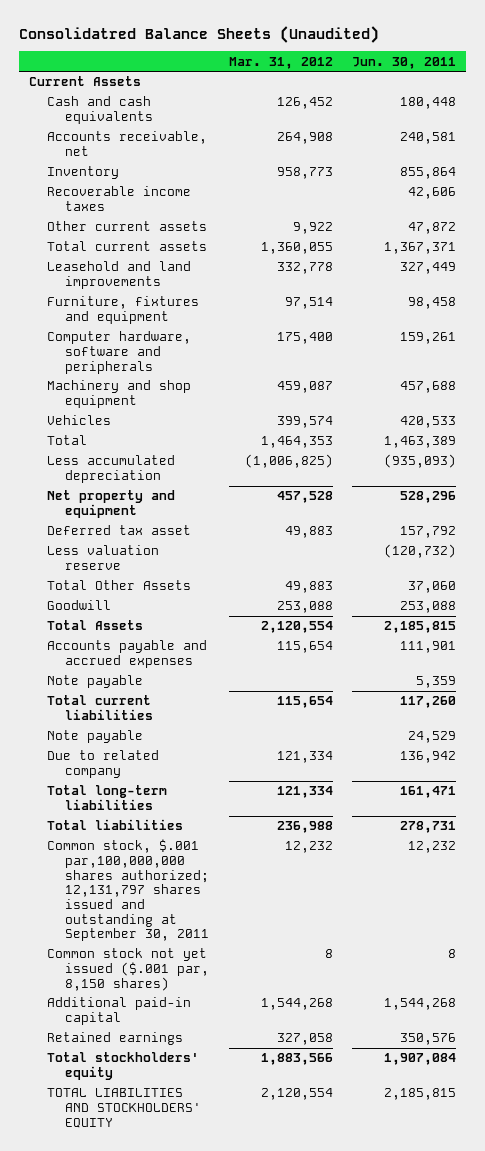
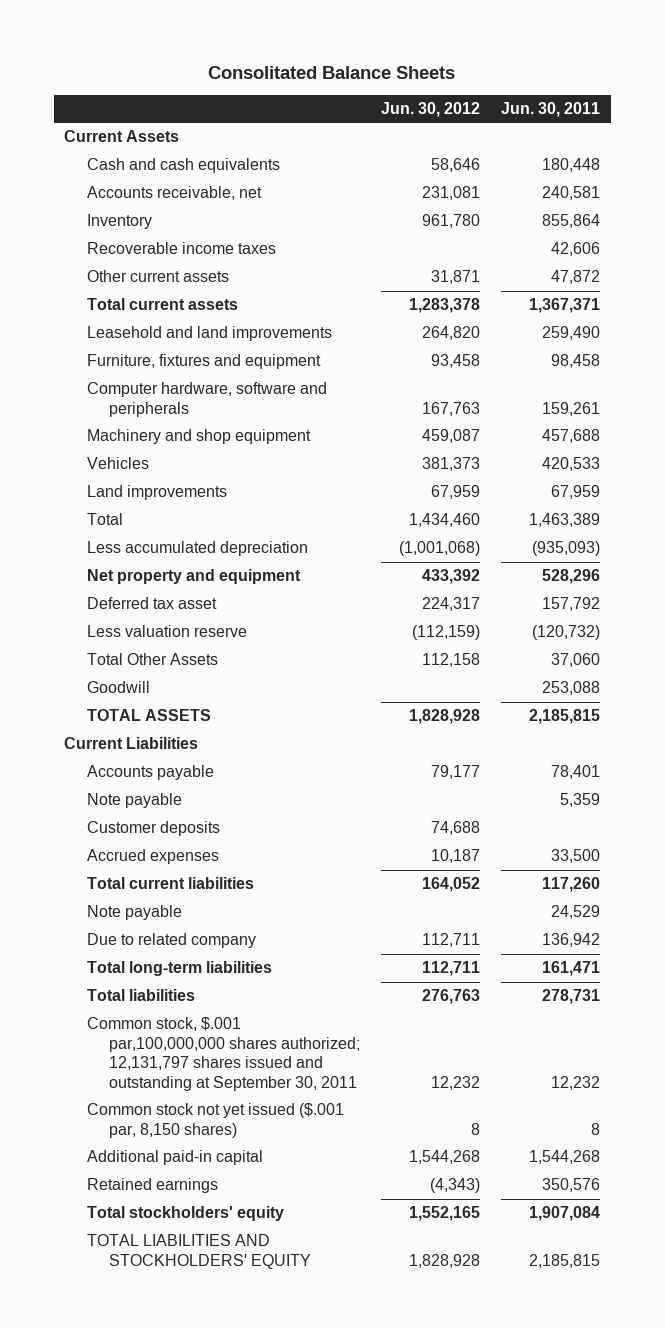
[19,25,380,43] Consolidatred Balance Sheets (Unaudited) -> [208,65,456,79] Consolitated Balance Sheets
[228,56,333,69] Mar. 31, 2012 -> none
none -> [381,101,481,117] Jun. 30, 2012
[400,262,457,275] 327,449 -> [542,326,601,341] 259,490
none -> [86,485,227,501] Land improvements
[47,640,208,669] Accounts payable and accrued expenses -> none
[47,620,144,631] Total Assets -> [86,709,211,722] TOTAL ASSETS
none -> [64,737,199,750] Current Liabilities
none -> [86,765,214,781] Accounts payable
none -> [86,821,220,837] Customer deposits
none -> [86,849,219,865] Accrued expenses

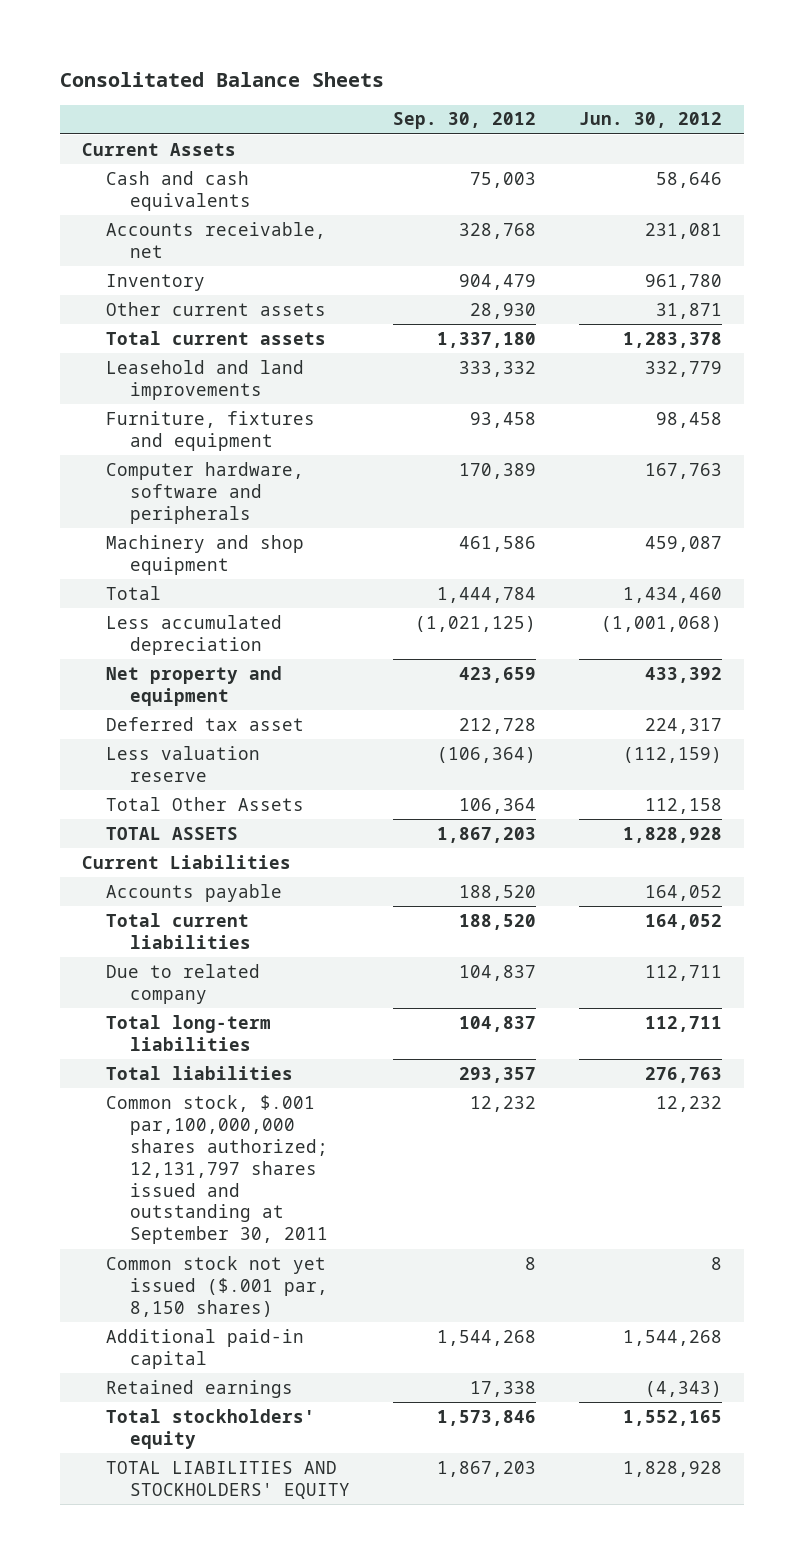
[501,101,601,117] Jun. 30, 2011 -> none
none -> [393,112,537,130] Sep. 30, 2012
[86,242,276,255] Recoverable income taxes -> none
[422,326,481,341] 264,820 -> [645,360,723,377] 332,779
[431,354,481,369] 93,458 -> [656,411,723,428] 98,458
[86,457,149,470] Vehicles -> none
[86,485,227,501] Land improvements -> none
[86,681,150,694] Goodwill -> none
[86,793,182,809] Note payable -> none
[86,821,220,837] Customer deposits -> none
[86,849,219,865] Accrued expenses -> none
[431,765,481,780] 79,177 -> [645,884,723,901] 164,052
[86,905,182,921] Note payable -> none

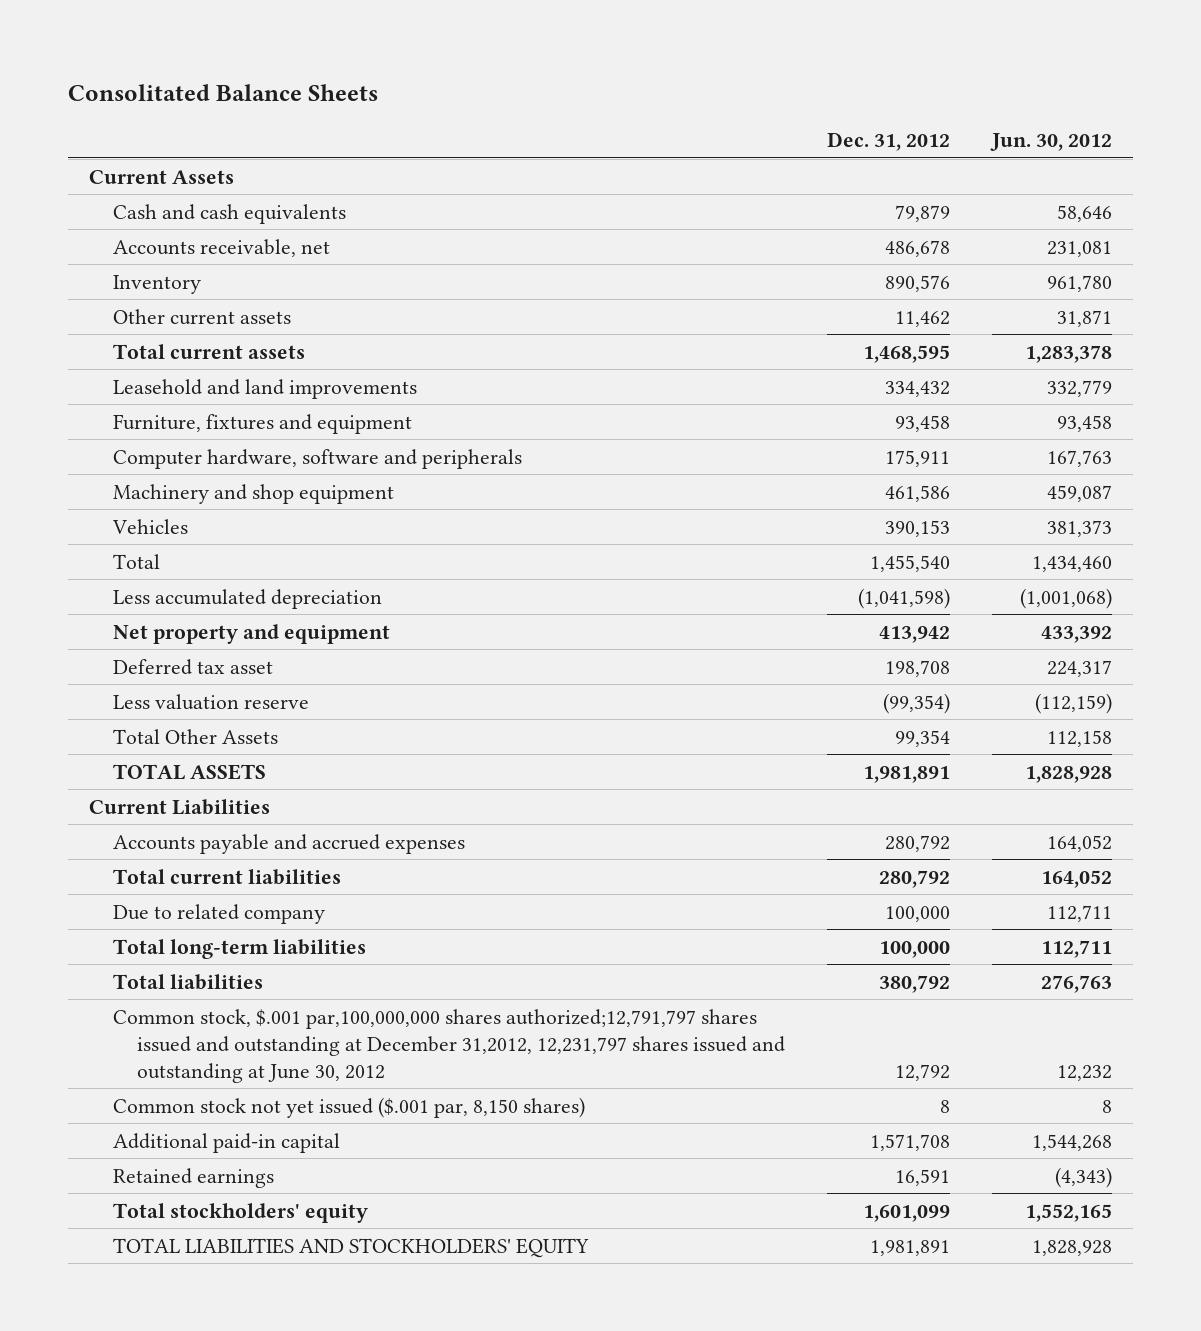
[393,112,537,130] Sep. 30, 2012 -> none
none -> [827,132,951,152] Dec. 31, 2012
[656,411,723,428] 98,458 -> [1057,414,1113,432] 93,458
none -> [111,518,188,534] Vehicles
[105,883,282,902] Accounts payable -> [112,833,465,854] Accounts payable and accrued expenses
[105,1094,328,1245] Common stock, $.001 par,100,000,000 shares authorized; 12,131,797 shares issued and outstanding at September 30, 2011 -> [112,1008,786,1083] Common stock, $.001 par,100,000,000 shares authorized;12,791,797 shares issued and outstanding at December 31,2012, 12,231,797 shares issued and outstanding at June 30, 2012

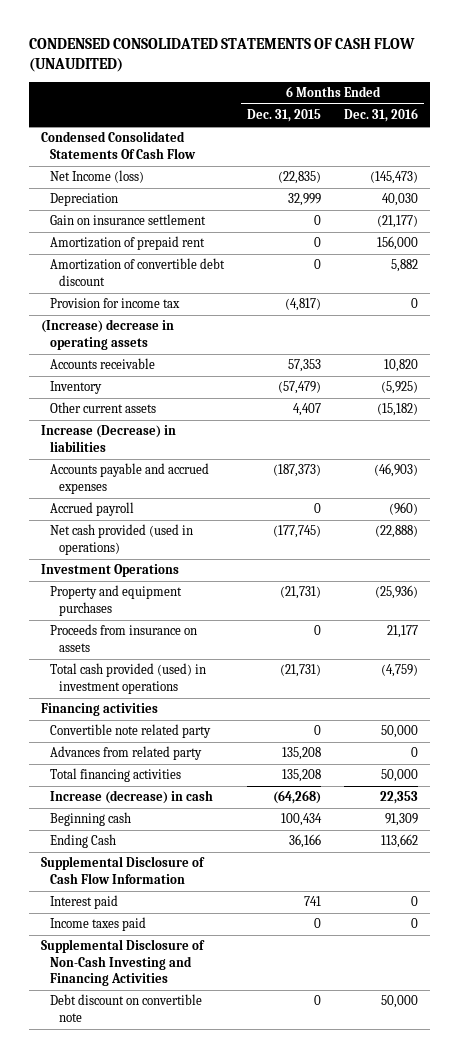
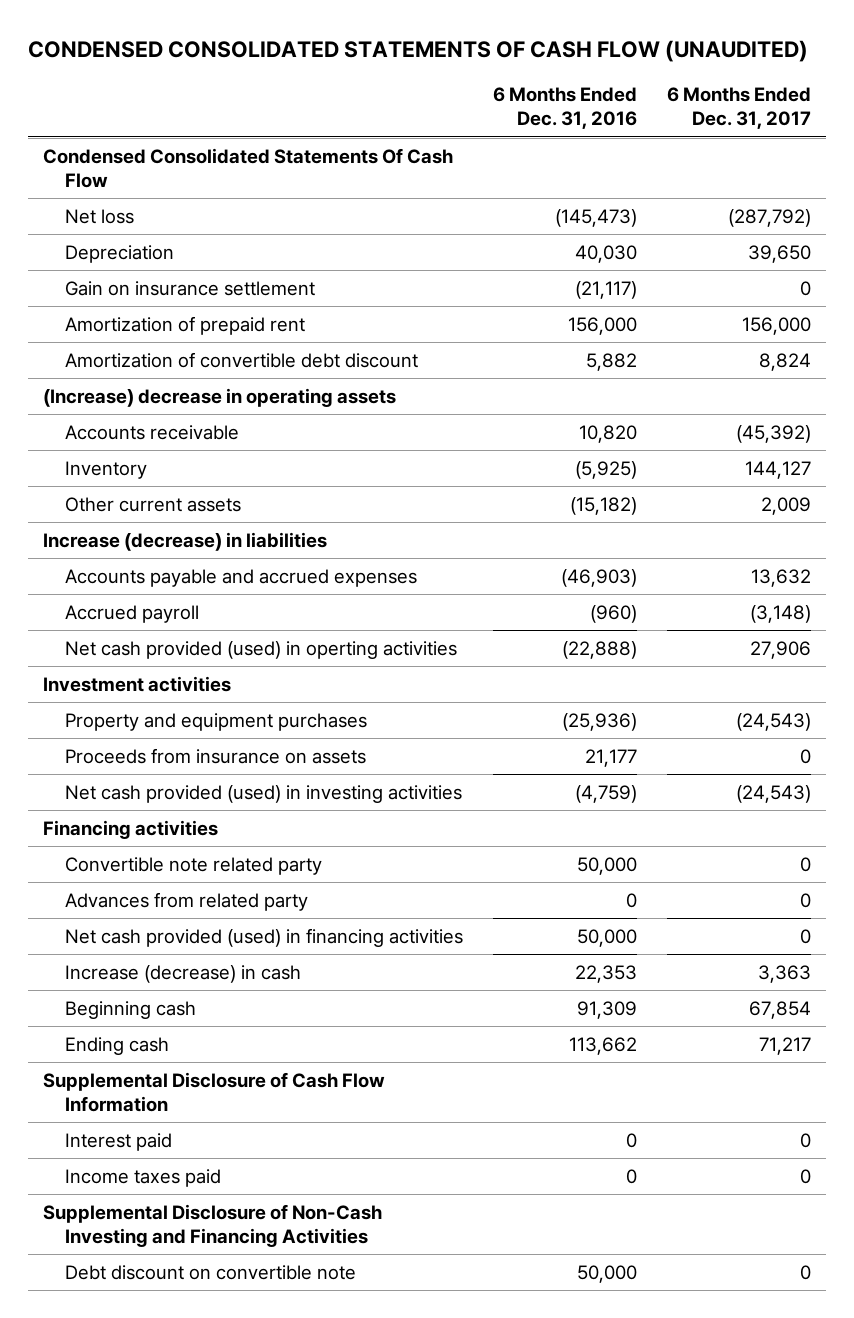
[246,109,321,123] Dec. 31, 2015 -> none
none -> [667,87,812,130] 6 Months Ended Dec. 31, 2017
[49,170,144,184] Net Income (loss) -> [65,208,135,224] Net loss
[377,215,419,229] (21,177) -> [575,280,638,299] (21,117)
[49,298,180,309] Provision for income tax -> none
[40,425,176,452] Increase (Decrease) in liabilities -> [42,531,327,551] Increase (decrease) in liabilities
[49,524,193,555] Net cash provided (used in operations) -> [65,640,458,659] Net cash provided (used) in operting activities
[40,564,179,578] Investment Operations -> [42,675,231,692] Investment activities
[49,663,206,694] Total cash provided (used) in investment operations -> [65,784,463,803] Net cash provided (used) in investing activities
[49,768,181,783] Total financing activities -> none
none -> [65,927,464,947] Net cash provided (used) in financing activities
[49,834,116,849] Ending Cash -> [65,1036,170,1055] Ending cash

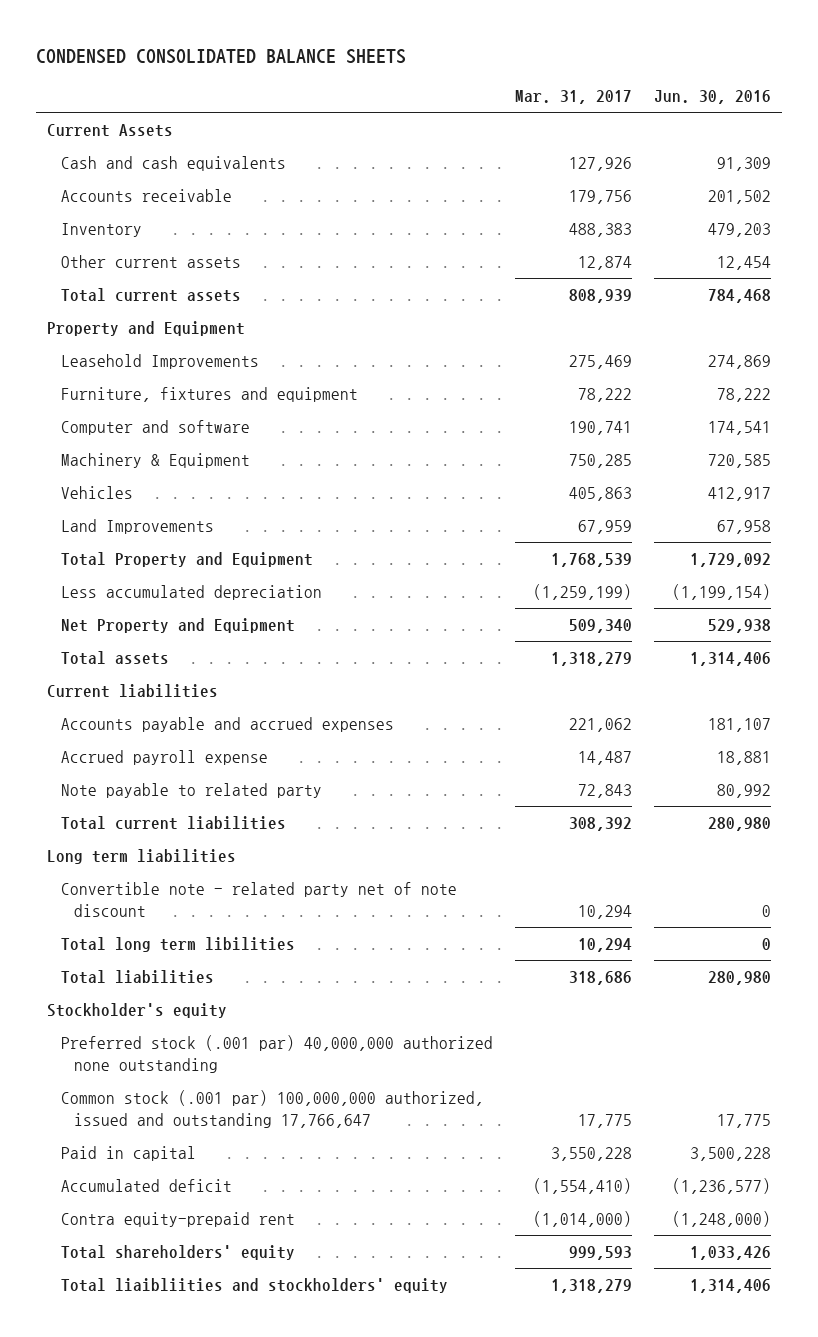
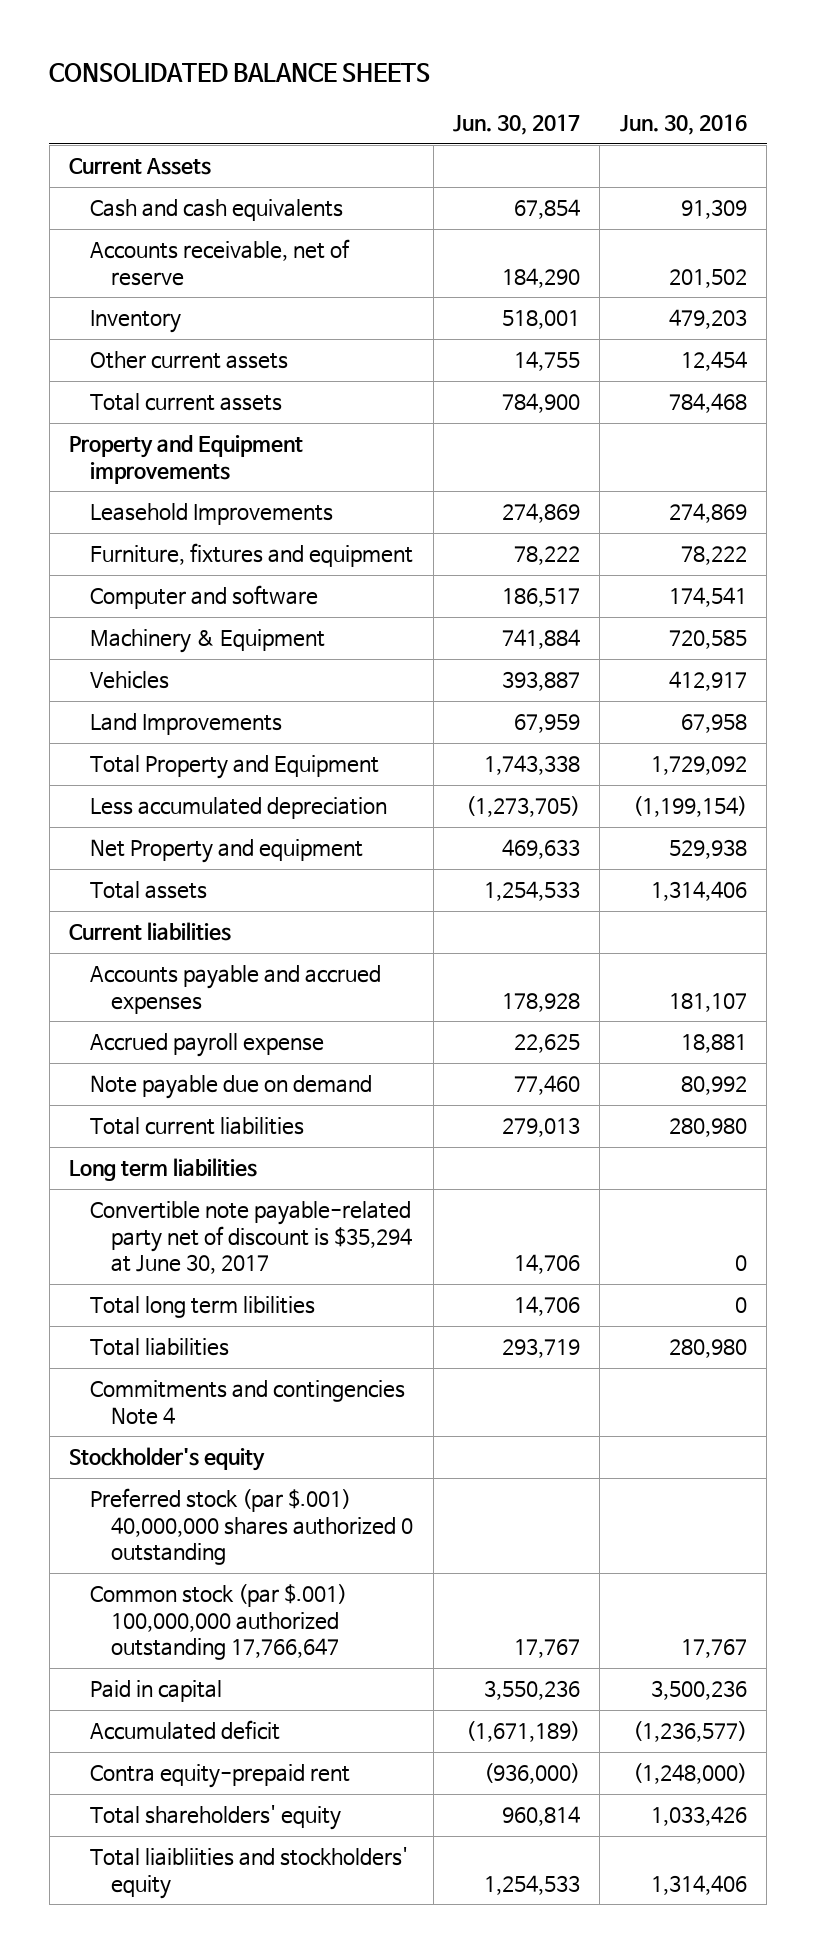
[36,49,407,65] CONDENSED CONSOLIDATED BALANCE SHEETS -> [49,63,431,83] CONSOLIDATED BALANCE SHEETS
[514,90,632,105] Mar. 31, 2017 -> none
none -> [452,114,580,136] Jun. 30, 2017
[60,188,232,202] Accounts receivable -> [90,239,351,286] Accounts receivable, net of reserve
[47,320,246,336] Property and Equipment -> [69,435,304,484] Property and Equipment improvements
[60,617,295,633] Net Property and Equipment -> [90,839,364,864] Net Property and equipment
[60,782,322,798] Note payable to related party -> [90,1075,373,1100] Note payable due on demand
[60,881,457,917] Convertible note - related party net of note discount -> [90,1201,413,1274] Convertible note payable-related party net of discount is $35,294 at June 30, 2017
none -> [90,1380,406,1425] Commitments and contingencies Note 4
[60,1034,493,1073] Preferred stock (.001 par) 40,000,000 authorized none outstanding -> [90,1488,414,1565] Preferred stock (par $.001) 40,000,000 shares authorized 0 outstanding
[60,1089,484,1128] Common stock (.001 par) 100,000,000 authorized, issued and outstanding 17,766,647 -> [90,1584,348,1660] Common stock (par $.001) 100,000,000 authorized outstanding 17,766,647
[716,1113,771,1128] 17,775 -> [680,1638,747,1658] 17,767
[689,1146,771,1161] 3,500,228 -> [650,1680,747,1701] 3,500,236

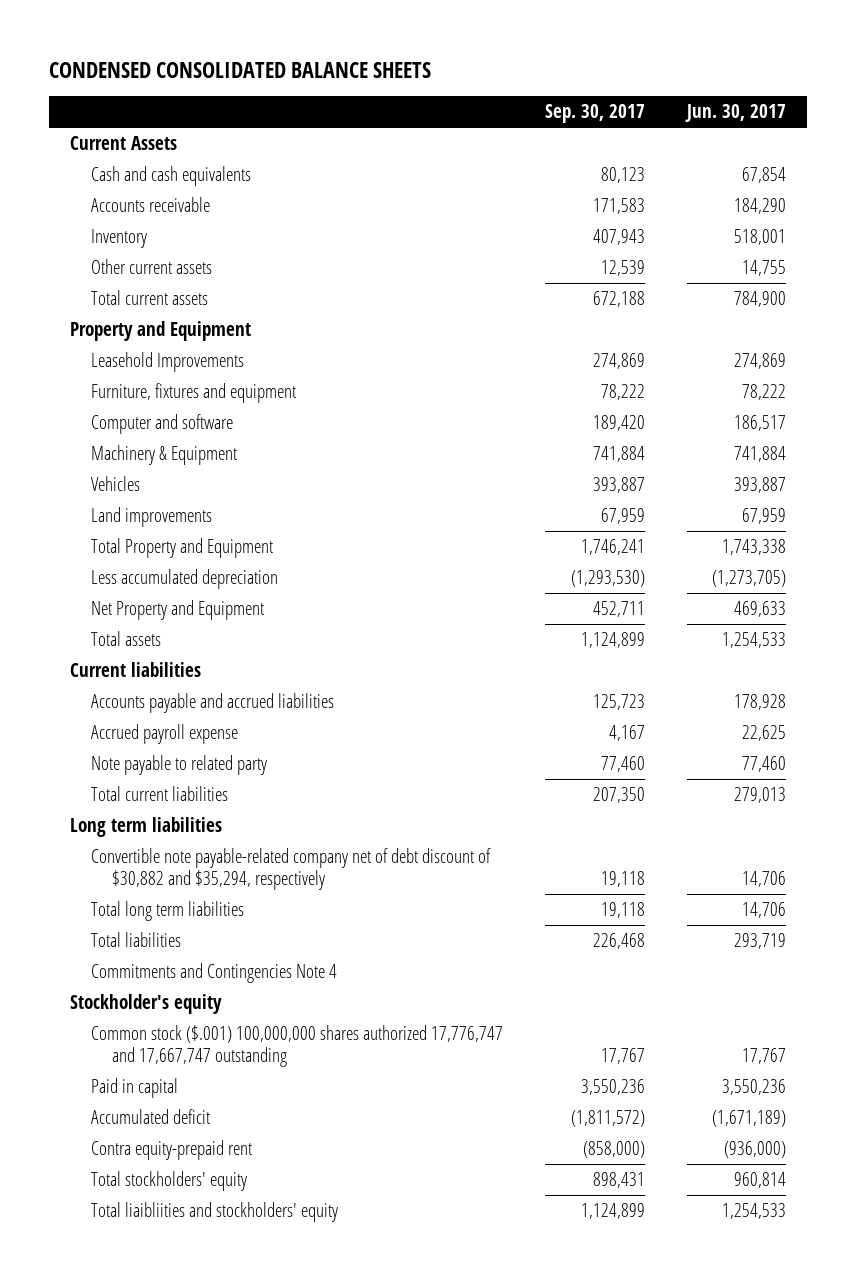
[49,63,431,83] CONSOLIDATED BALANCE SHEETS -> [49,61,432,78] CONDENSED CONSOLIDATED BALANCE SHEETS
[619,114,747,136] Jun. 30, 2016 -> none
none -> [544,104,645,124] Sep. 30, 2017
[90,239,351,286] Accounts receivable, net of reserve -> [90,196,210,212] Accounts receivable
[69,435,304,484] Property and Equipment improvements -> [70,320,252,341] Property and Equipment
[90,713,283,736] Land Improvements -> [90,506,212,527] Land improvements
[90,839,364,864] Net Property and equipment -> [90,599,264,620] Net Property and Equipment
[90,965,382,1014] Accounts payable and accrued expenses -> [90,692,334,713] Accounts payable and accrued liabilities
[90,1075,373,1100] Note payable due on demand -> [90,754,267,775] Note payable to related party
[90,1201,413,1274] Convertible note payable-related party net of discount is $35,294 at June 30, 2017 -> [90,847,491,890] Convertible note payable-related company net of debt discount of $30,882 and $35,294, respectively
[90,1296,316,1319] Total long term libilities -> [90,900,244,921] Total long term liabilities
[90,1380,406,1425] Commitments and contingencies Note 4 -> [90,962,337,983] Commitments and Contingencies Note 4
[90,1488,414,1565] Preferred stock (par $.001) 40,000,000 shares authorized 0 outstanding -> none
[90,1584,348,1660] Common stock (par $.001) 100,000,000 authorized outstanding 17,766,647 -> [90,1024,503,1067] Common stock ($.001) 100,000,000 shares authorized 17,776,747 and 17,667,747 outstanding
[90,1805,342,1831] Total shareholders' equity -> [90,1170,247,1191] Total stockholders' equity

